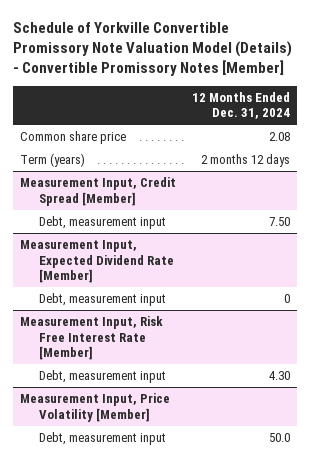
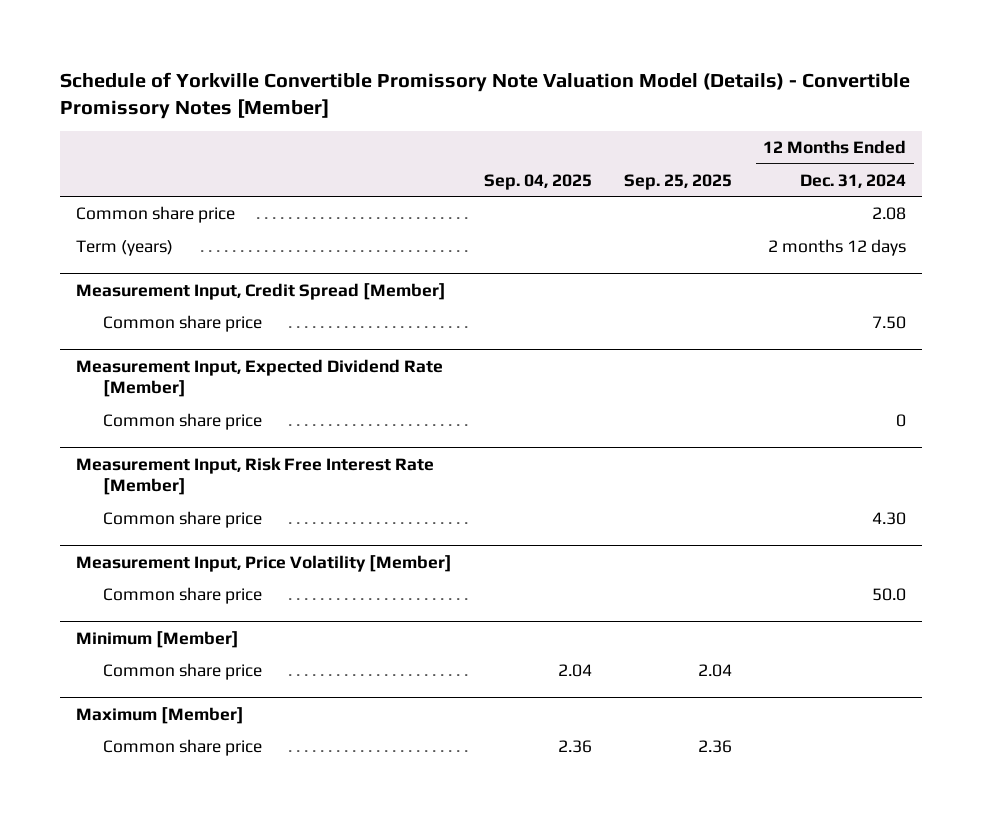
none -> [483,173,592,190] Sep. 04, 2025
none -> [623,173,732,190] Sep. 25, 2025
[38,216,166,230] Debt, measurement input -> [102,314,262,332] Common share price
[38,293,166,307] Debt, measurement input -> [102,412,262,430] Common share price
[38,370,166,384] Debt, measurement input -> [102,510,262,528] Common share price
[38,432,166,446] Debt, measurement input -> [102,586,262,604] Common share price
none -> [76,630,240,648] Minimum [Member]
none -> [102,662,262,680] Common share price
none -> [76,706,245,724] Maximum [Member]
none -> [102,738,262,756] Common share price

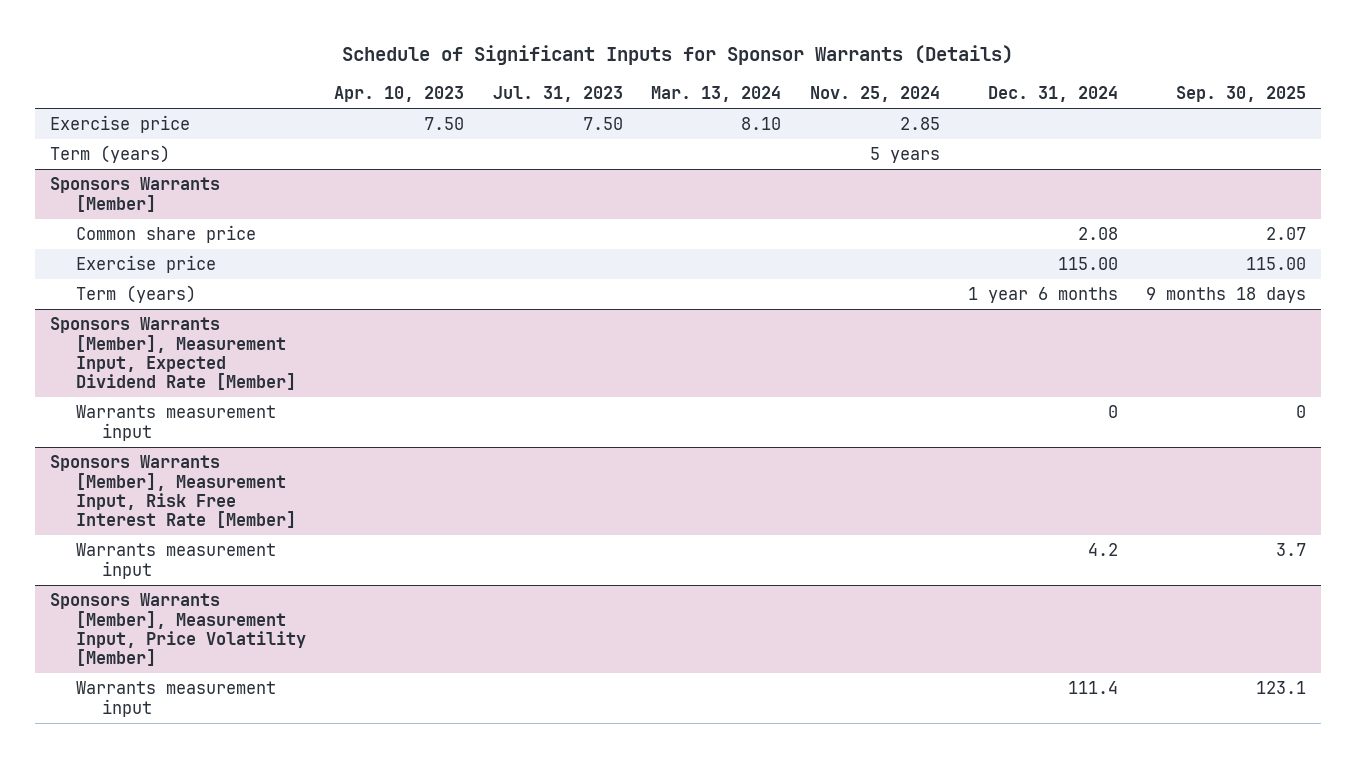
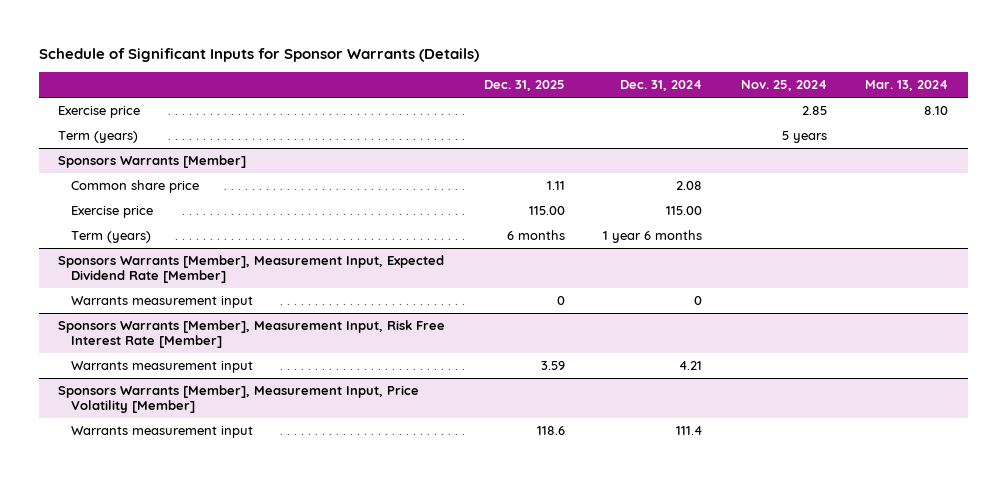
[334,86,465,103] Apr. 10, 2023 -> none
[492,86,623,103] Jul. 31, 2023 -> none
[1176,86,1307,103] Sep. 30, 2025 -> none
none -> [483,80,565,92] Dec. 31, 2025
[1088,543,1119,557] 4.2 -> [679,361,703,371] 4.21

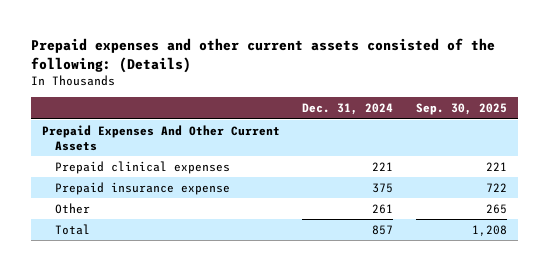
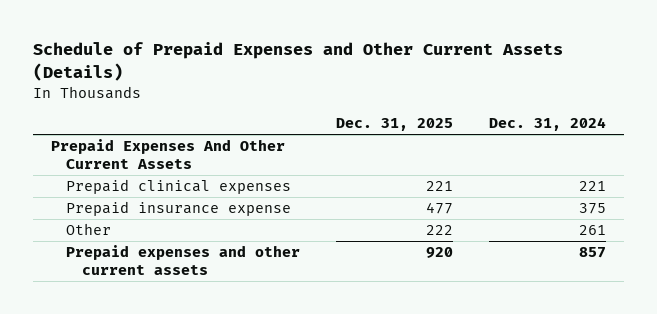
[30,37,495,73] Prepaid expenses and other current assets consisted of the following: (Details) -> [32,42,563,82] Schedule of Prepaid Expenses and Other Current Assets (Details)
[415,103,507,116] Sep. 30, 2025 -> none
none -> [336,118,454,132] Dec. 31, 2025
[54,223,90,235] Total -> [66,245,301,276] Prepaid expenses and other current assets

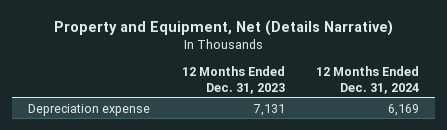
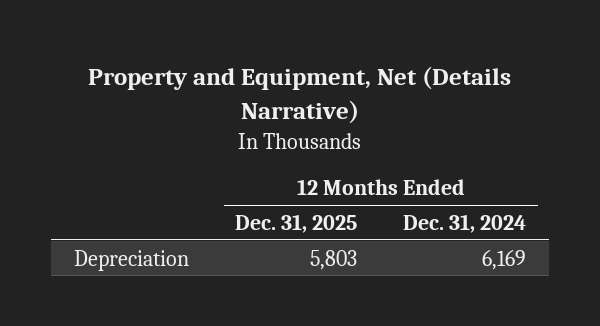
[181,65,285,94] 12 Months Ended Dec. 31, 2023 -> none
none -> [235,213,358,233] Dec. 31, 2025
[27,103,150,116] Depreciation expense -> [74,249,190,271] Depreciation

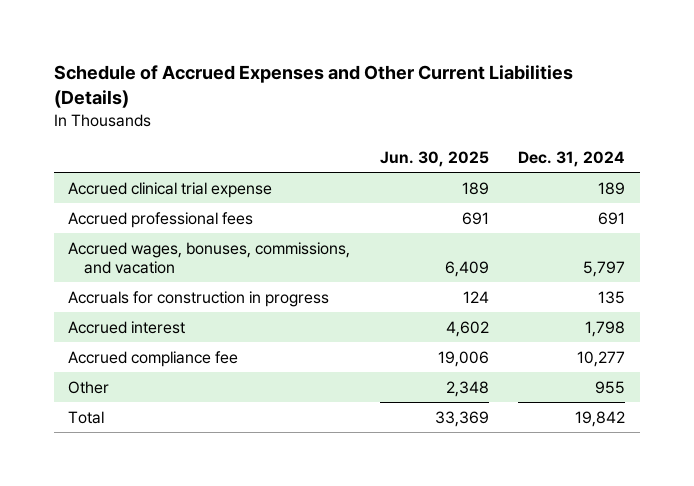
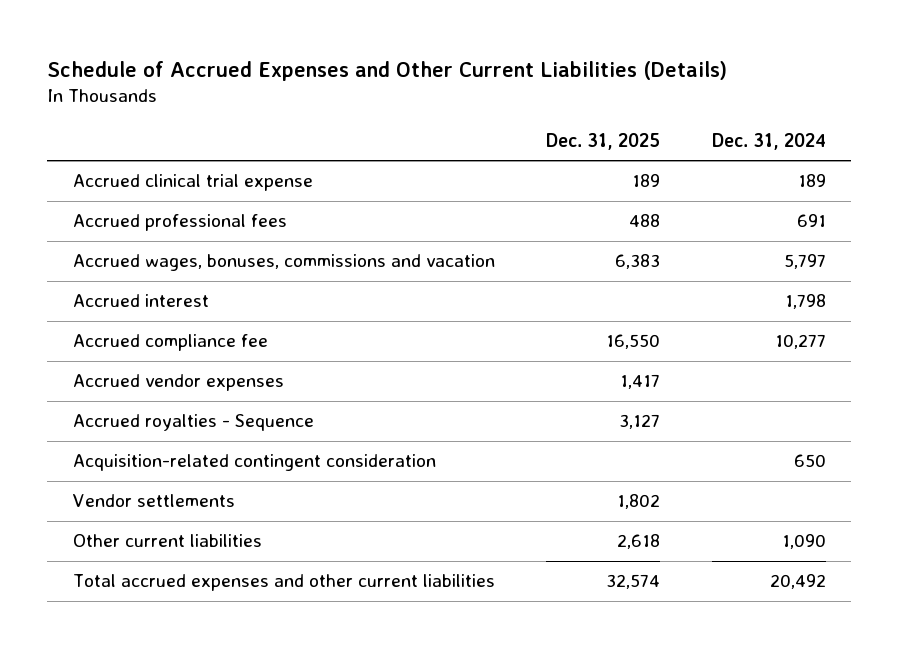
[379,150,489,167] Jun. 30, 2025 -> none
none -> [546,133,661,151] Dec. 31, 2025
[68,290,330,307] Accruals for construction in progress -> none
[68,241,351,275] Accrued wages, bonuses, commissions, and vacation -> [73,254,496,272] Accrued wages, bonuses, commissions and vacation
[68,410,105,424] Total -> none
none -> [73,374,285,392] Accrued vendor expenses
none -> [73,414,315,432] Accrued royalties - Sequence
none -> [73,454,437,472] Acquisition-related contingent consideration
none -> [73,494,236,508] Vendor settlements
[68,380,110,394] Other -> [73,534,263,548] Other current liabilities
[595,380,626,394] 955 -> [781,534,826,550] 1,090
none -> [73,574,496,592] Total accrued expenses and other current liabilities

